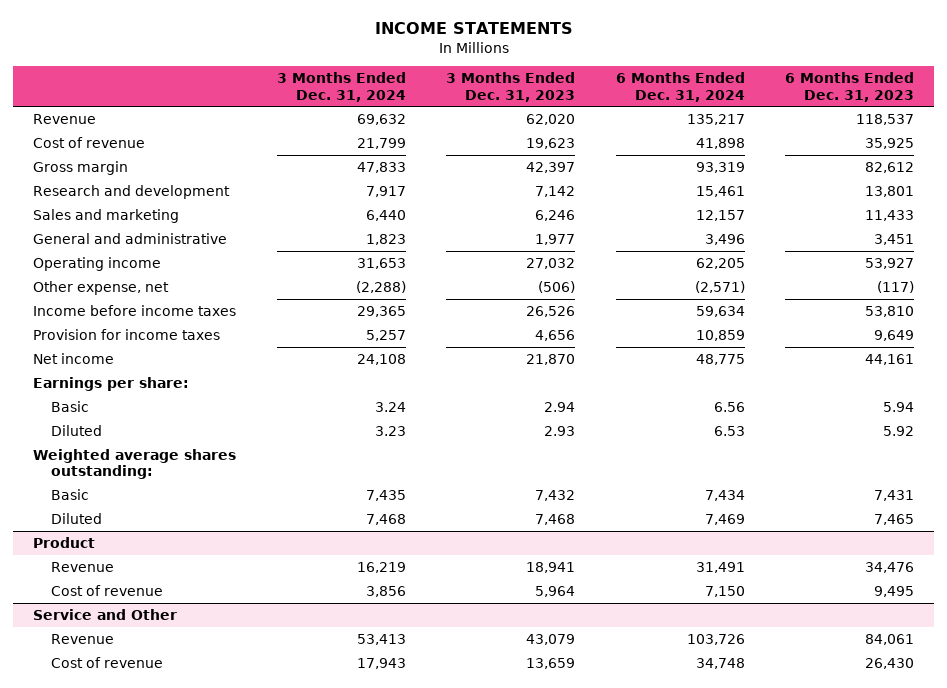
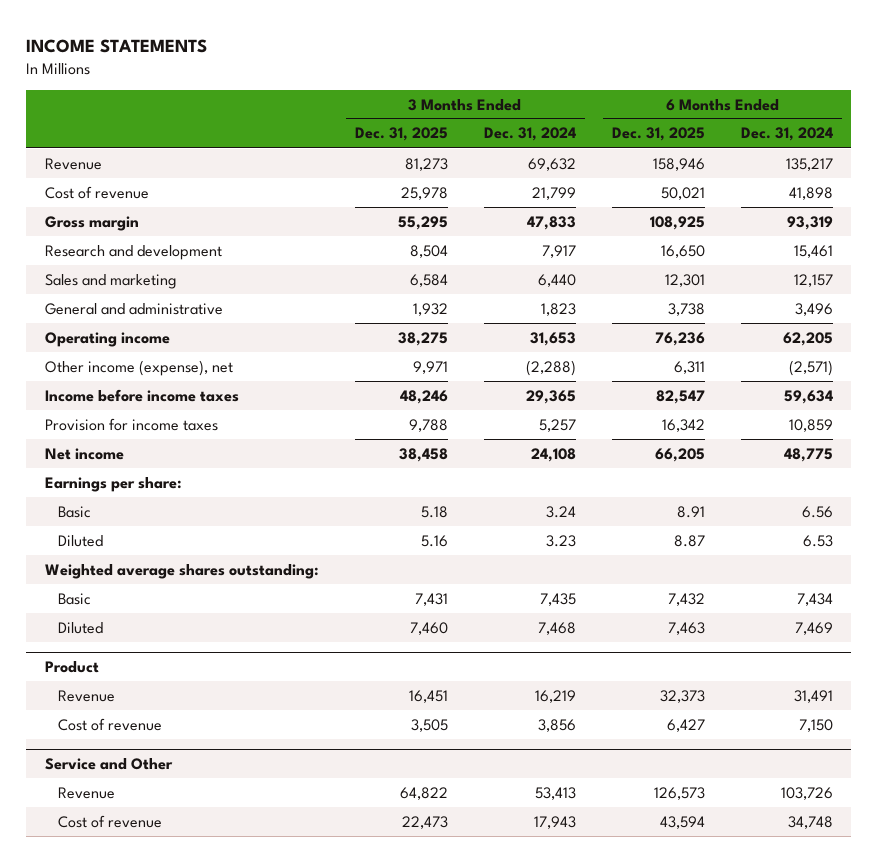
[446,72,576,102] 3 Months Ended Dec. 31, 2023 -> none
[785,72,915,102] 6 Months Ended Dec. 31, 2023 -> none
none -> [354,127,448,142] Dec. 31, 2025
none -> [612,127,706,142] Dec. 31, 2025
[33,280,170,295] Other expense, net -> [44,359,233,376] Other income (expense), net

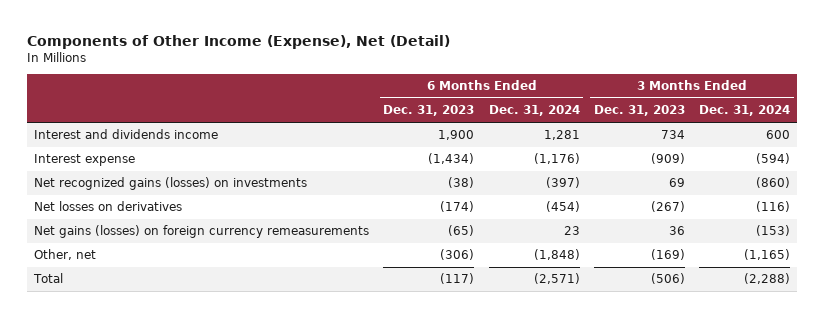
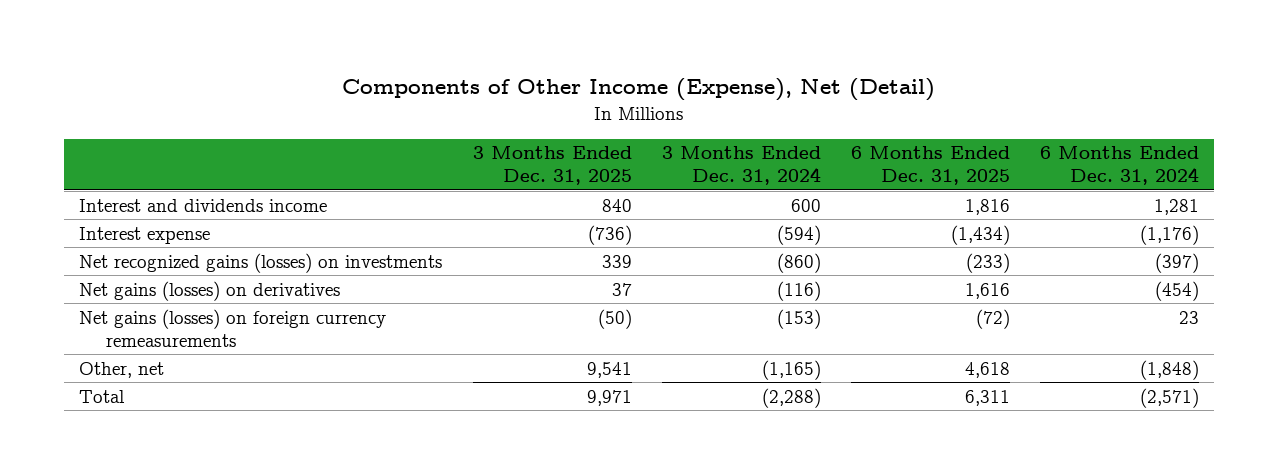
[383,105,475,117] Dec. 31, 2023 -> none
[593,105,685,117] Dec. 31, 2023 -> none
none -> [472,146,632,186] 3 Months Ended Dec. 31, 2025
none -> [850,146,1010,186] 6 Months Ended Dec. 31, 2025
[34,201,183,212] Net losses on derivatives -> [79,280,341,301] Net gains (losses) on derivatives

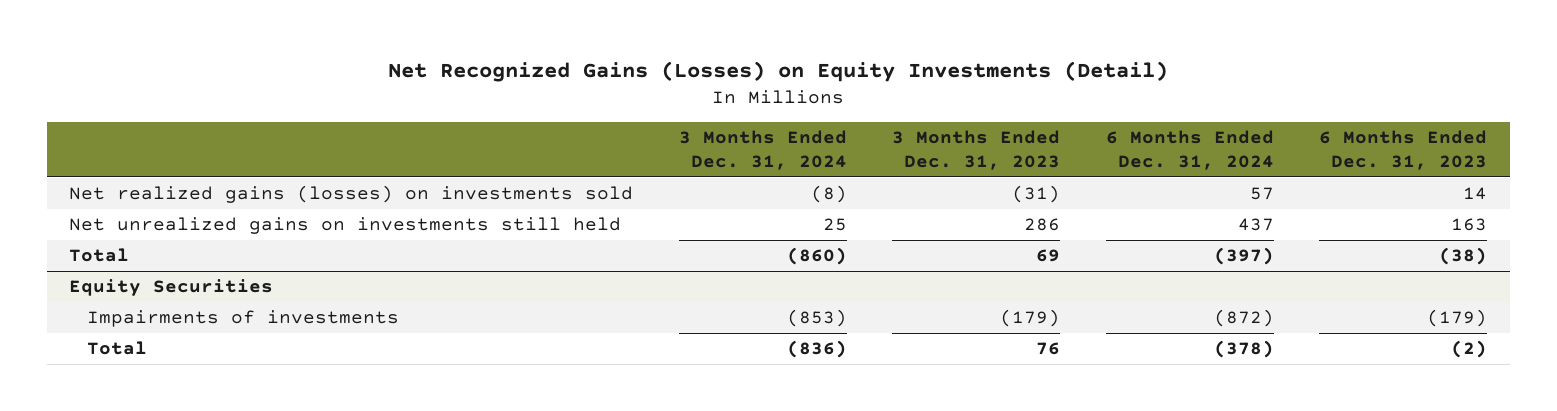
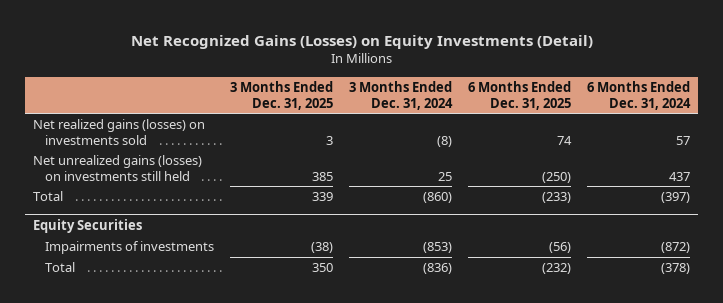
[892,130,1061,170] 3 Months Ended Dec. 31, 2023 -> none
[1319,130,1488,170] 6 Months Ended Dec. 31, 2023 -> none
none -> [229,80,333,110] 3 Months Ended Dec. 31, 2025
none -> [467,80,571,110] 6 Months Ended Dec. 31, 2025
[69,217,622,235] Net unrealized gains on investments still held -> [33,155,203,181] Net unrealized gains (losses) on investments still held

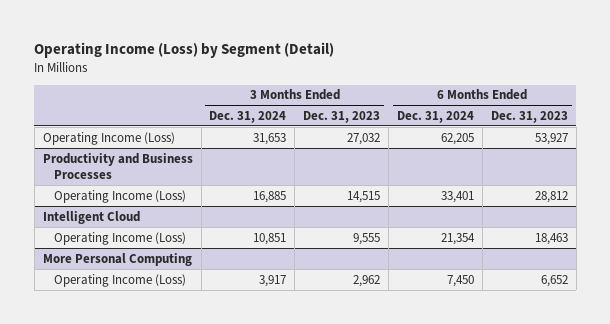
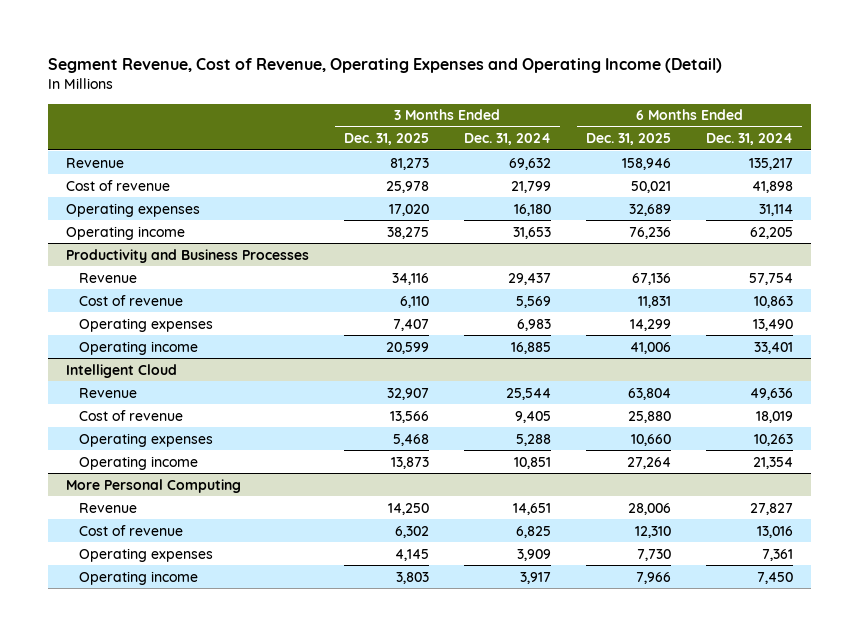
[34,42,335,59] Operating Income (Loss) by Segment (Detail) -> [48,58,723,74] Segment Revenue, Cost of Revenue, Operating Expenses and Operating Income (Detail)
[303,110,381,123] Dec. 31, 2023 -> none
[490,110,568,123] Dec. 31, 2023 -> none
none -> [343,133,429,146] Dec. 31, 2025
none -> [585,133,671,146] Dec. 31, 2025
none -> [65,157,124,168] Revenue
none -> [65,179,170,191] Cost of revenue
none -> [65,202,200,217] Operating expenses
[42,131,175,145] Operating Income (Loss) -> [65,225,185,240] Operating income
none -> [79,272,138,283] Revenue
none -> [79,294,184,306] Cost of revenue
none -> [79,317,214,332] Operating expenses
[53,189,186,203] Operating Income (Loss) -> [79,340,199,355] Operating income
none -> [79,387,138,398] Revenue
none -> [79,409,184,421] Cost of revenue
none -> [79,432,214,447] Operating expenses
[53,231,186,245] Operating Income (Loss) -> [79,455,199,470] Operating income
none -> [79,502,138,513] Revenue
none -> [79,524,184,536] Cost of revenue
none -> [79,547,214,562] Operating expenses
[53,273,186,287] Operating Income (Loss) -> [79,570,199,585] Operating income

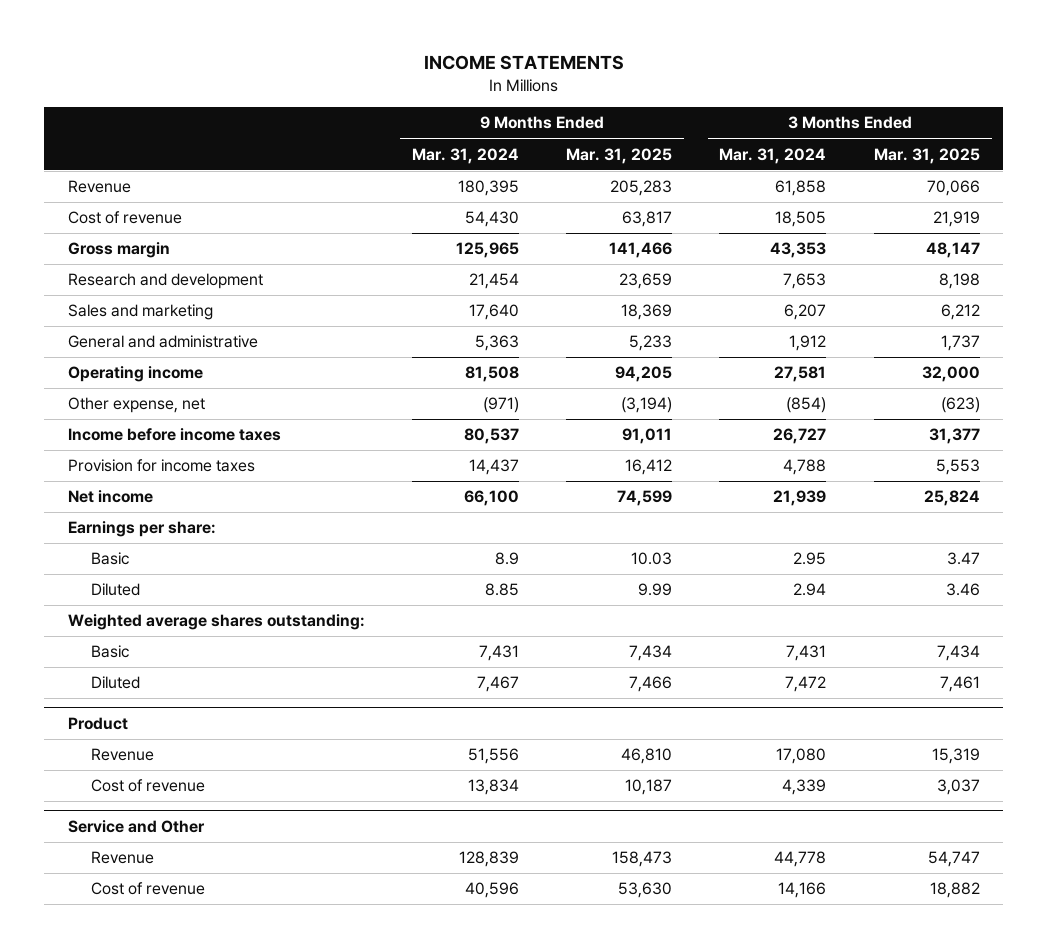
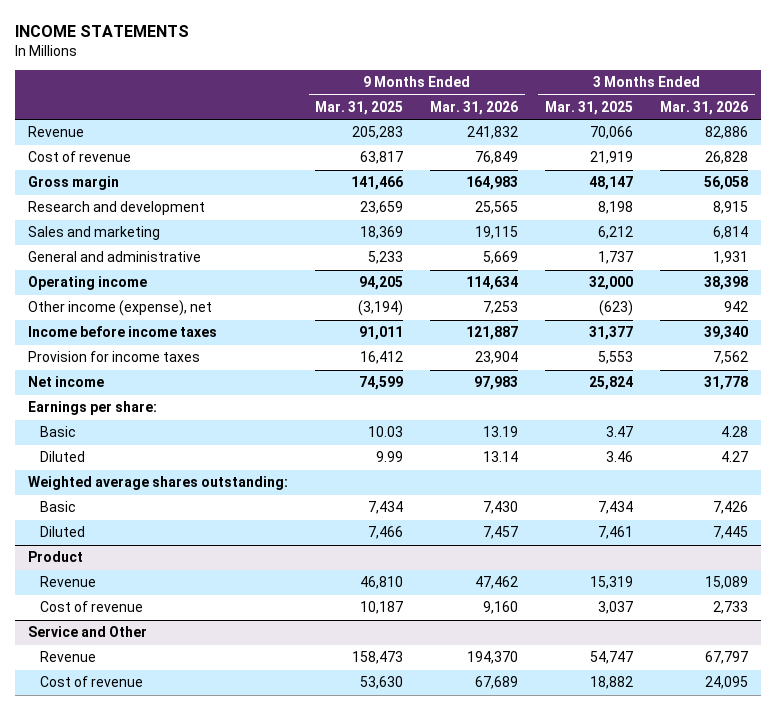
[411,147,519,164] Mar. 31, 2024 -> none
[719,147,827,164] Mar. 31, 2024 -> none
none -> [430,101,519,116] Mar. 31, 2026
none -> [659,101,748,116] Mar. 31, 2026
[67,397,205,414] Other expense, net -> [28,300,213,317] Other income (expense), net

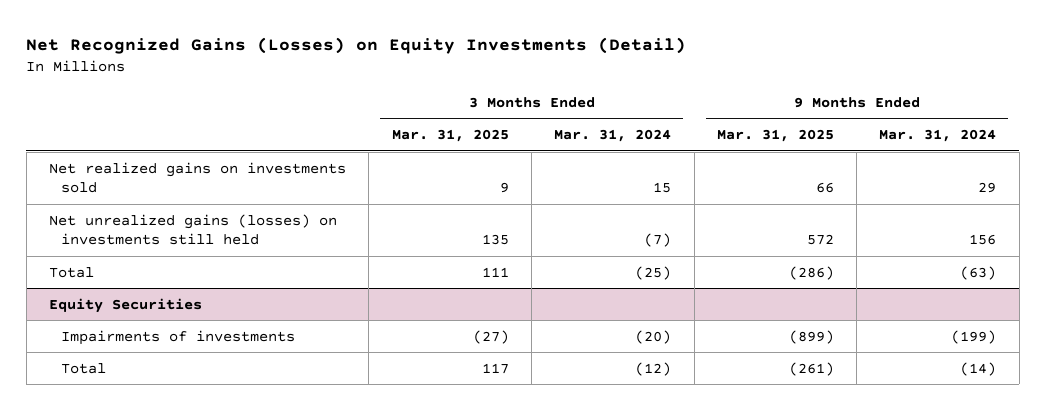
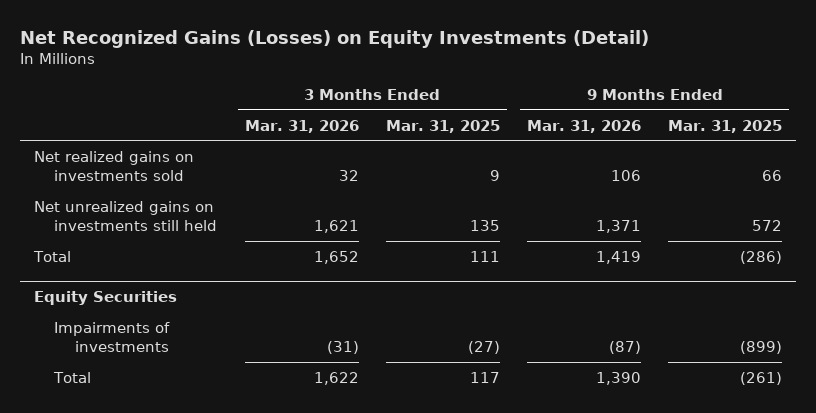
[554,129,672,143] Mar. 31, 2024 -> none
[879,129,997,143] Mar. 31, 2024 -> none
none -> [244,119,359,133] Mar. 31, 2026
none -> [527,119,642,133] Mar. 31, 2026
[49,213,338,246] Net unrealized gains (losses) on investments still held -> [33,200,218,231] Net unrealized gains on investments still held

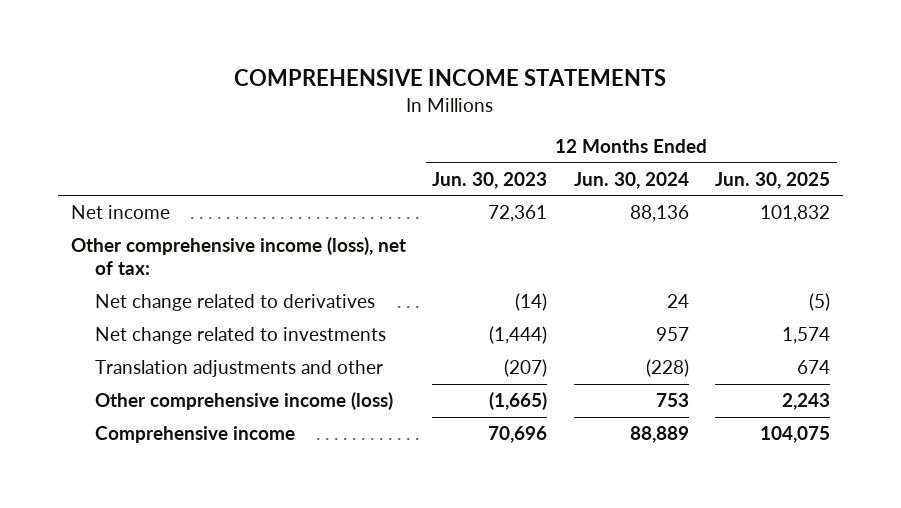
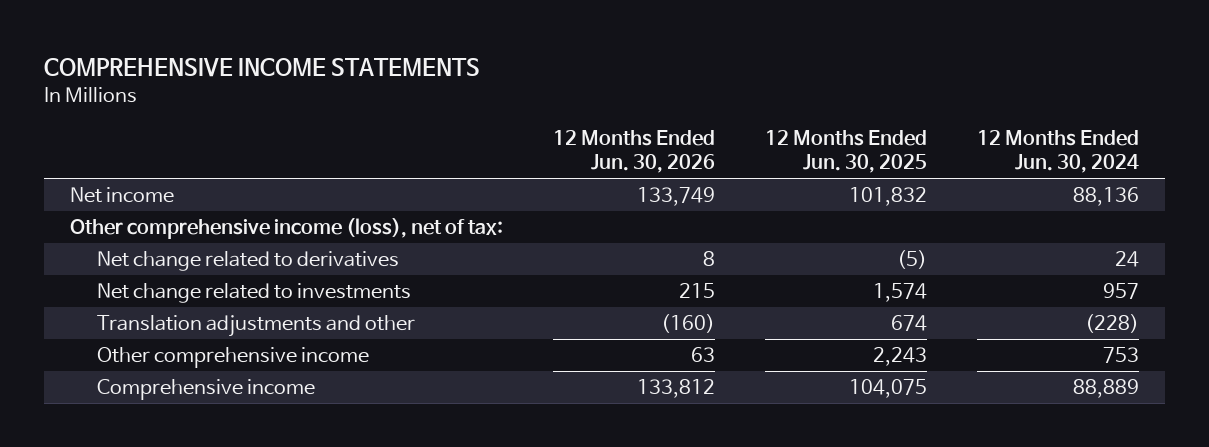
[432,171,548,189] Jun. 30, 2023 -> none
none -> [552,130,715,174] 12 Months Ended Jun. 30, 2026
[95,392,394,411] Other comprehensive income (loss) -> [96,347,369,369] Other comprehensive income

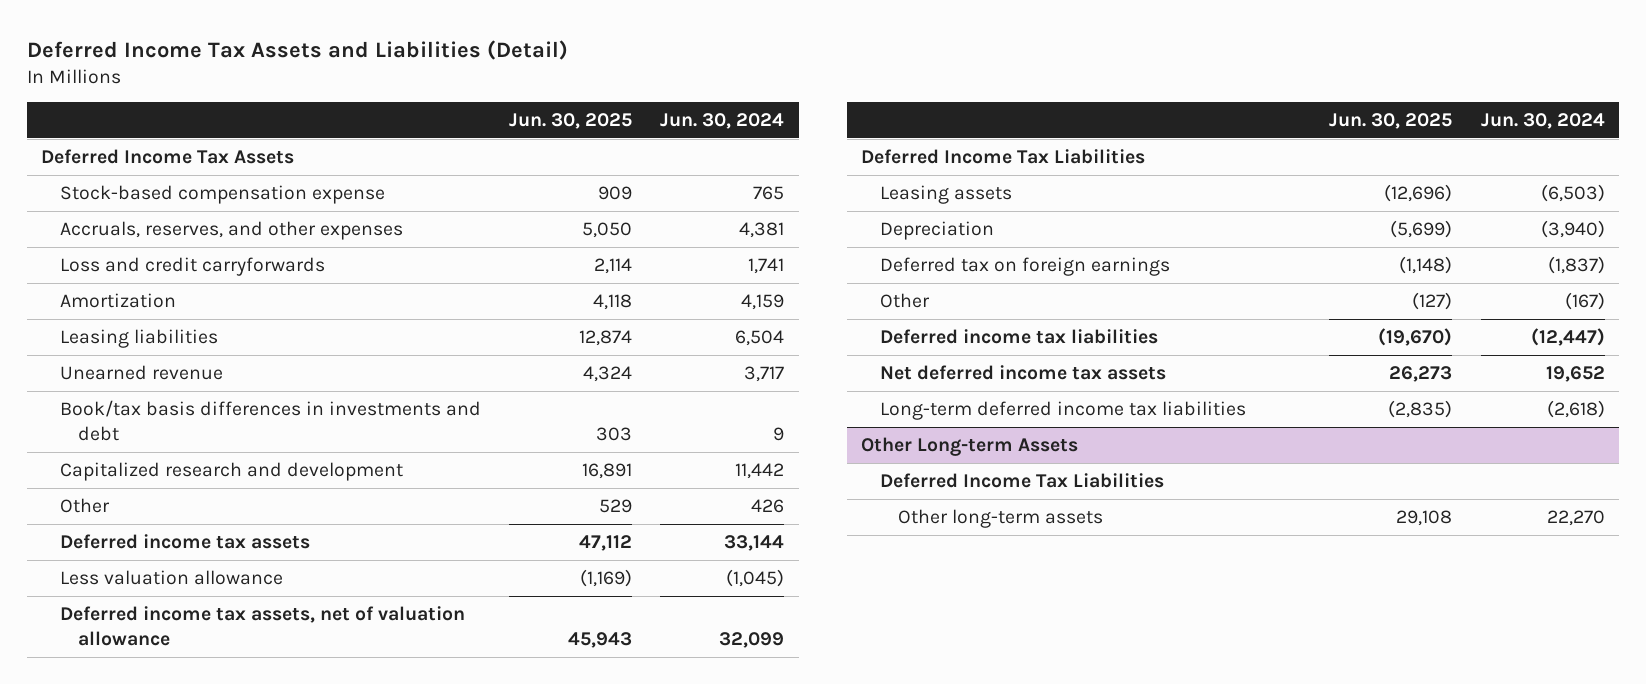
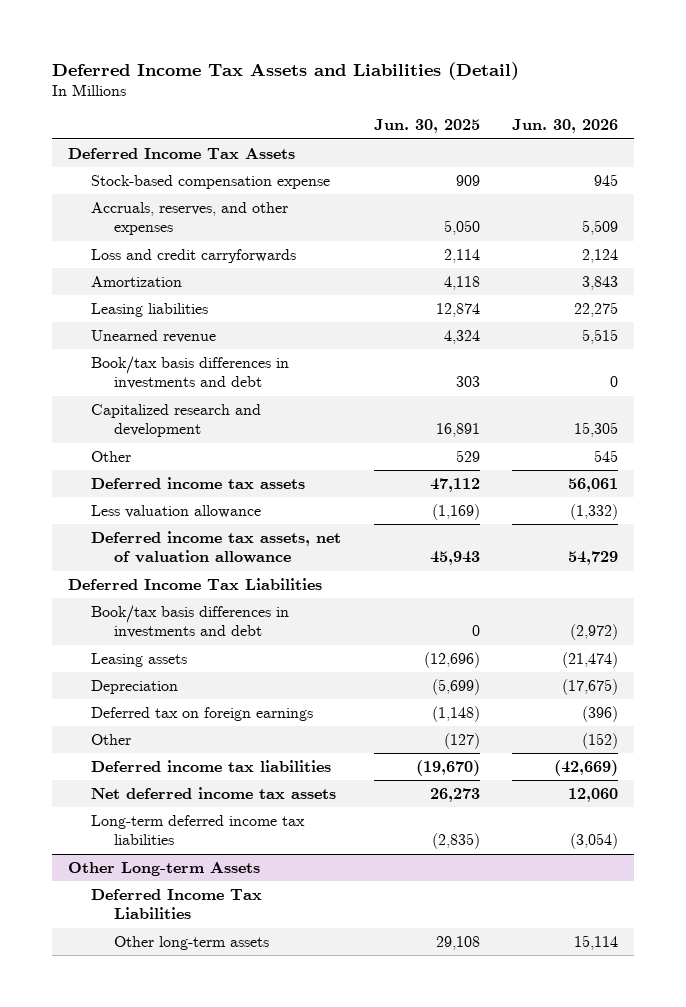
[660,113,785,130] Jun. 30, 2024 -> none
none -> [511,119,618,134] Jun. 30, 2026
none -> [91,604,290,639] Book/tax basis differences in investments and debt

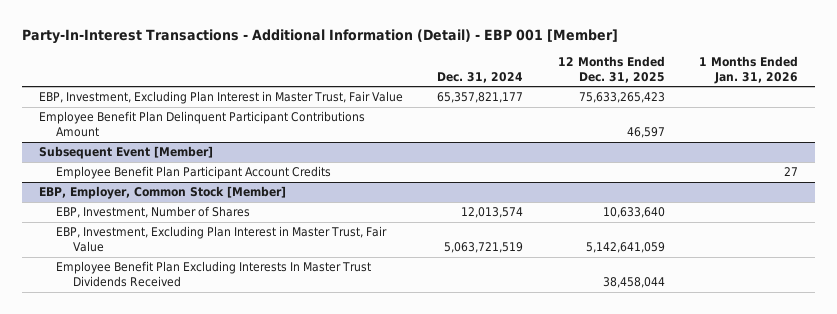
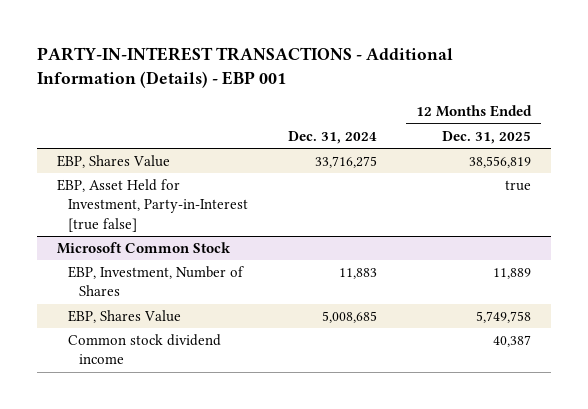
[21,28,618,44] Party-In-Interest Transactions - Additional Information (Detail) - EBP 001 [Member] -> [36,47,453,88] PARTY-IN-INTEREST TRANSACTIONS - Additional Information (Details) - EBP 001
[699,55,799,84] 1 Months Ended Jan. 31, 2026 -> none
[38,91,403,105] EBP, Investment, Excluding Plan Interest in Master Trust, Fair Value -> none
[38,111,365,137] Employee Benefit Plan Delinquent Participant Contributions Amount -> none
[55,166,331,180] Employee Benefit Plan Participant Account Credits -> none
[38,186,286,200] EBP, Employer, Common Stock [Member] -> none
[55,226,387,252] EBP, Investment, Excluding Plan Interest in Master Trust, Fair Value -> none
[55,261,371,287] Employee Benefit Plan Excluding Interests In Master Trust Dividends Received -> none
none -> [56,155,170,169] EBP, Shares Value
none -> [56,179,248,232] EBP, Asset Held for Investment, Party-in-Interest [true false]
[38,146,213,160] Subsequent Event [Member] -> [56,242,231,255] Microsoft Common Stock
[461,207,524,219] 12,013,574 -> [338,268,377,280] 11,883
[602,207,665,219] 10,633,640 -> [493,268,532,280] 11,889
none -> [67,310,181,324] EBP, Shares Value
none -> [67,334,221,365] Common stock dividend income

